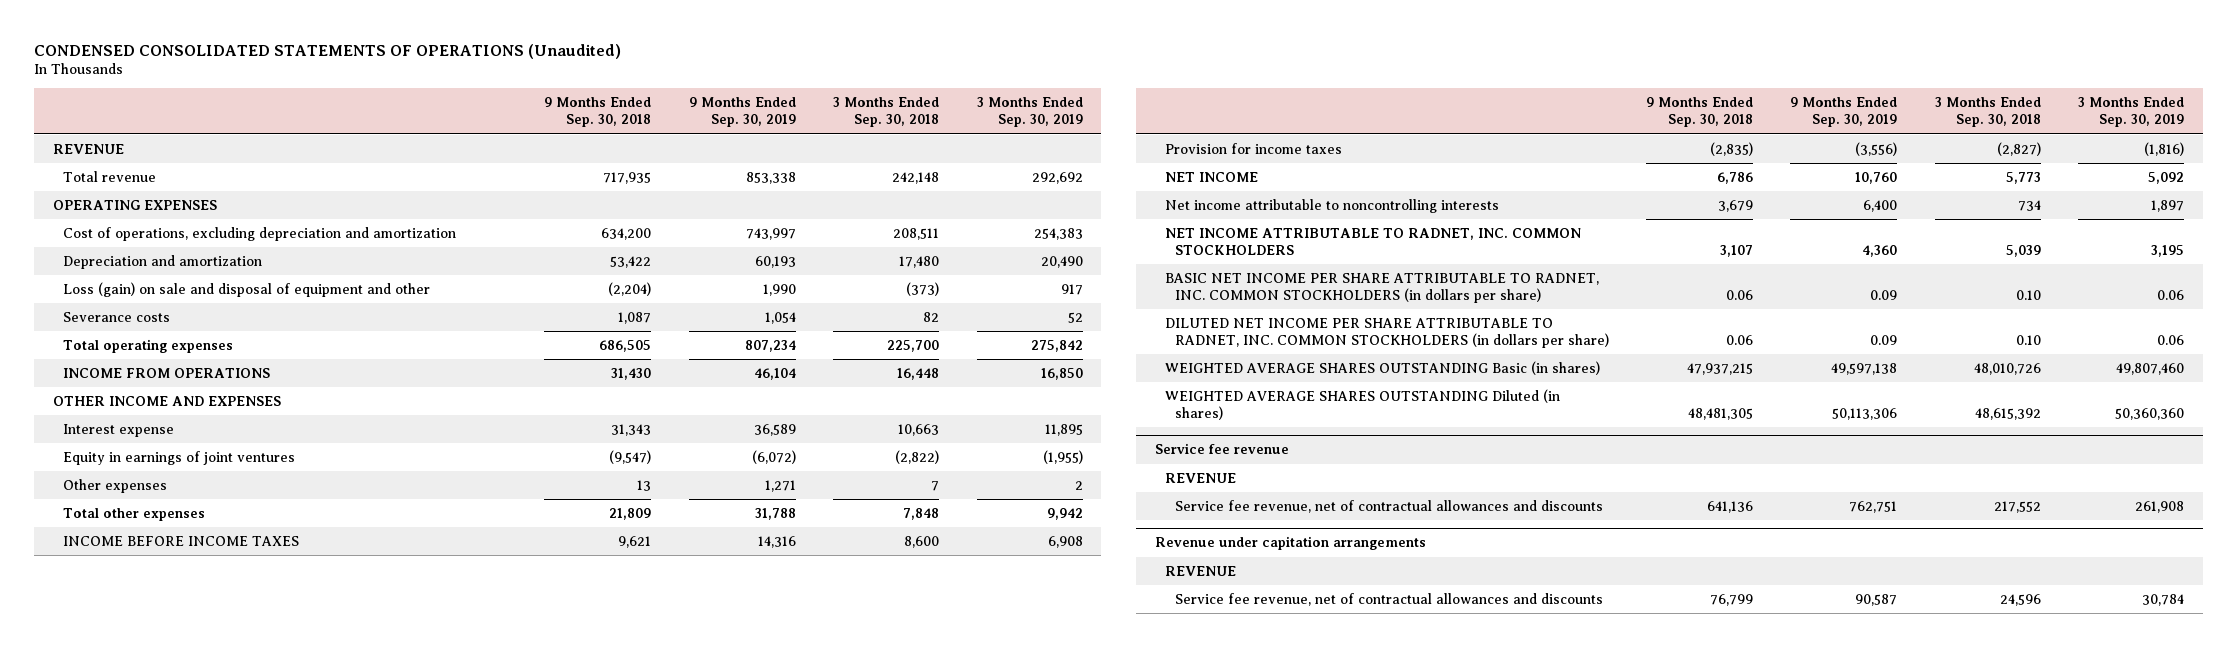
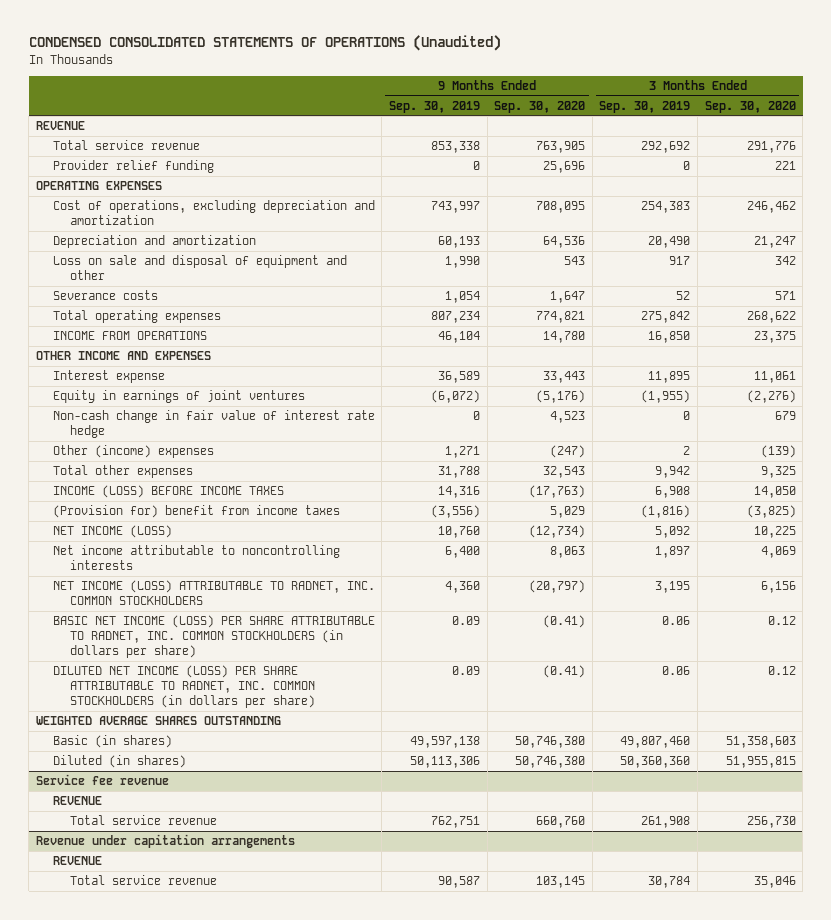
[544,97,652,128] 9 Months Ended Sep. 30, 2018 -> none
[833,97,940,128] 3 Months Ended Sep. 30, 2018 -> none
none -> [494,100,586,113] Sep. 30, 2020
none -> [704,100,796,113] Sep. 30, 2020
[63,170,157,182] Total revenue -> [52,140,200,151] Total service revenue
none -> [52,160,214,174] Provider relief funding
[63,281,431,297] Loss (gain) on sale and disposal of equipment and other -> [52,255,347,281] Loss on sale and disposal of equipment and other
none -> [52,410,375,439] Non-cash change in fair value of interest rate hedge
[63,478,168,493] Other expenses -> [52,445,214,459] Other (income) expenses
[63,535,300,546] INCOME BEFORE INCOME TAXES -> [52,485,284,499] INCOME (LOSS) BEFORE INCOME TAXES
[1164,142,1342,154] Provision for income taxes -> [52,505,340,519] (Provision for) benefit from income taxes
[1164,171,1258,182] NET INCOME -> [52,525,172,539] NET INCOME (LOSS)
[1164,227,1581,256] NET INCOME ATTRIBUTABLE TO RADNET, INC. COMMON STOCKHOLDERS -> [52,580,375,606] NET INCOME (LOSS) ATTRIBUTABLE TO RADNET, INC. COMMON STOCKHOLDERS
[1164,272,1599,304] BASIC NET INCOME PER SHARE ATTRIBUTABLE TO RADNET, INC. COMMON STOCKHOLDERS (in dollars per share) -> [52,615,375,659] BASIC NET INCOME (LOSS) PER SHARE ATTRIBUTABLE TO RADNET, INC. COMMON STOCKHOLDERS (in dollars per share)
[1164,317,1609,349] DILUTED NET INCOME PER SHARE ATTRIBUTABLE TO RADNET, INC. COMMON STOCKHOLDERS (in dollars per share) -> [52,665,315,709] DILUTED NET INCOME (LOSS) PER SHARE ATTRIBUTABLE TO RADNET, INC. COMMON STOCKHOLDERS (in dollars per share)
none -> [35,716,281,726] WEIGHTED AVERAGE SHARES OUTSTANDING
[1164,360,1600,375] WEIGHTED AVERAGE SHARES OUTSTANDING Basic (in shares) -> [52,735,172,749] Basic (in shares)
[1164,388,1560,421] WEIGHTED AVERAGE SHARES OUTSTANDING Diluted (in shares) -> [52,755,186,769] Diluted (in shares)
[1174,499,1603,513] Service fee revenue, net of contractual allowances and discounts -> [69,815,217,826] Total service revenue
[1174,592,1603,606] Service fee revenue, net of contractual allowances and discounts -> [69,875,217,886] Total service revenue

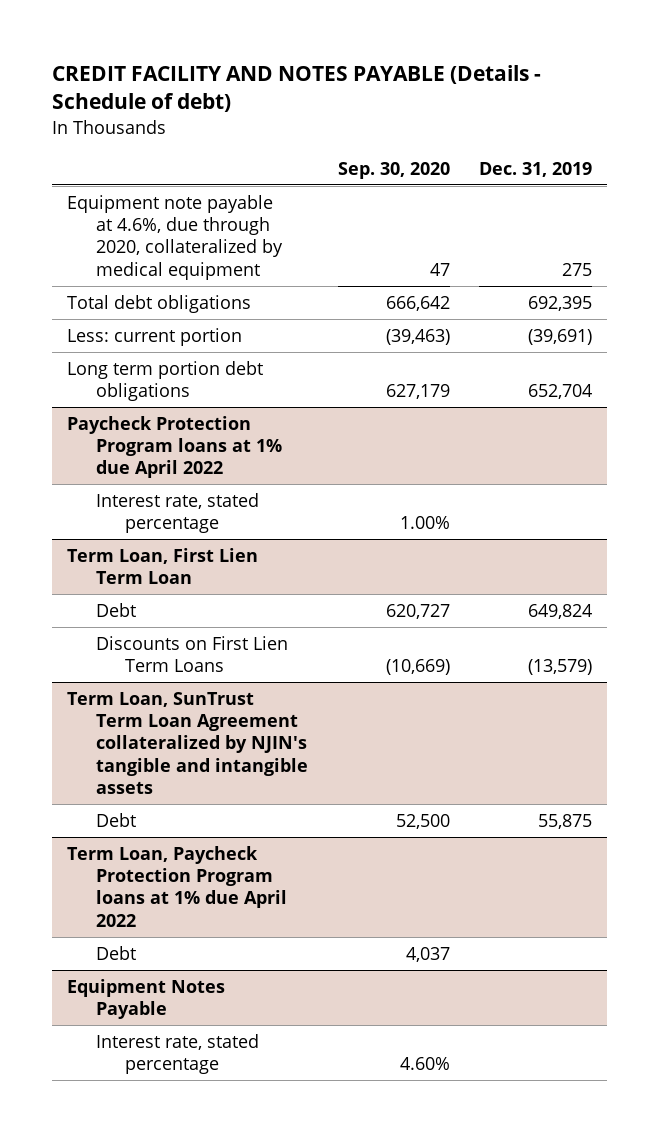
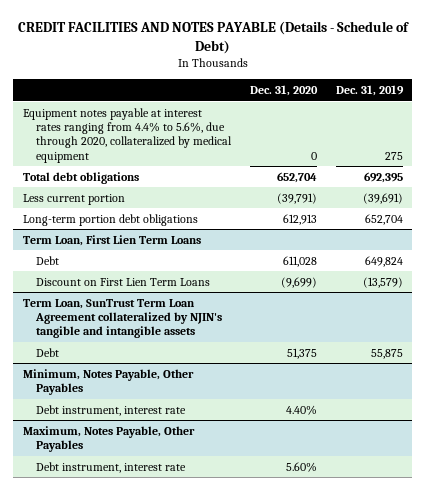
[52,64,542,112] CREDIT FACILITY AND NOTES PAYABLE (Details - Schedule of debt) -> [17,21,409,54] CREDIT FACILITIES AND NOTES PAYABLE (Details - Schedule of Debt)
[337,161,450,179] Sep. 30, 2020 -> none
none -> [249,85,318,97] Dec. 31, 2020
[67,194,284,280] Equipment note payable at 4.6%, due through 2020, collateralized by medical equipment -> [22,107,232,163] Equipment notes payable at interest rates ranging from 4.4% to 5.6%, due through 2020, collateralized by medical equipment
[67,415,283,479] Paycheck Protection Program loans at 1% due April 2022 -> none
[96,492,260,534] Interest rate, stated percentage -> none
[67,327,243,346] Less: current portion -> [22,193,125,205] Less current portion
[67,360,264,402] Long term portion debt obligations -> [22,213,198,226] Long-term portion debt obligations
[67,547,259,585] Term Loan, First Lien Term Loan -> [22,234,201,246] Term Loan, First Lien Term Loans
[96,635,289,673] Discounts on First Lien Term Loans -> [35,277,210,286] Discount on First Lien Term Loans
[67,845,288,927] Term Loan, Paycheck Protection Program loans at 1% due April 2022 -> none
[96,945,137,960] Debt -> none
[67,978,226,1020] Equipment Notes Payable -> none
none -> [22,368,194,396] Minimum, Notes Payable, Other Payables
[96,1033,260,1075] Interest rate, stated percentage -> [35,404,186,416] Debt instrument, interest rate
none -> [22,425,195,453] Maximum, Notes Payable, Other Payables
none -> [35,461,186,473] Debt instrument, interest rate

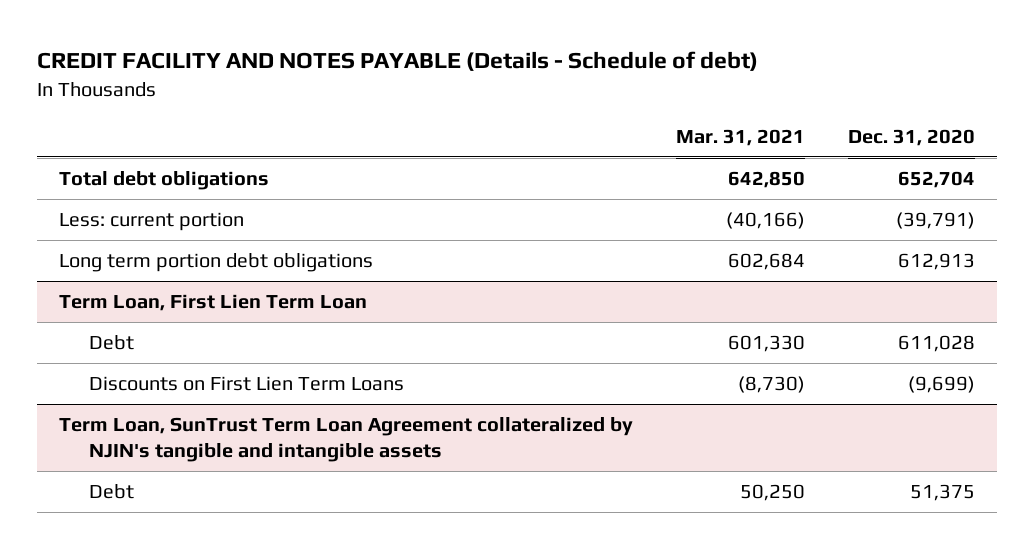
[17,21,409,54] CREDIT FACILITIES AND NOTES PAYABLE (Details - Schedule of Debt) -> [37,51,759,72] CREDIT FACILITY AND NOTES PAYABLE (Details - Schedule of debt)
[335,85,404,97] Dec. 31, 2019 -> none
none -> [676,128,806,146] Mar. 31, 2021
[22,107,232,163] Equipment notes payable at interest rates ranging from 4.4% to 5.6%, due through 2020, collateralized by medical equipment -> none
[22,193,125,205] Less current portion -> [58,212,244,232] Less: current portion
[22,213,198,226] Long-term portion debt obligations -> [58,253,373,273] Long term portion debt obligations
[22,234,201,246] Term Loan, First Lien Term Loans -> [58,294,367,312] Term Loan, First Lien Term Loan
[35,277,210,286] Discount on First Lien Term Loans -> [89,376,405,392] Discounts on First Lien Term Loans
[22,368,194,396] Minimum, Notes Payable, Other Payables -> none
[35,404,186,416] Debt instrument, interest rate -> none
[22,425,195,453] Maximum, Notes Payable, Other Payables -> none
[35,461,186,473] Debt instrument, interest rate -> none

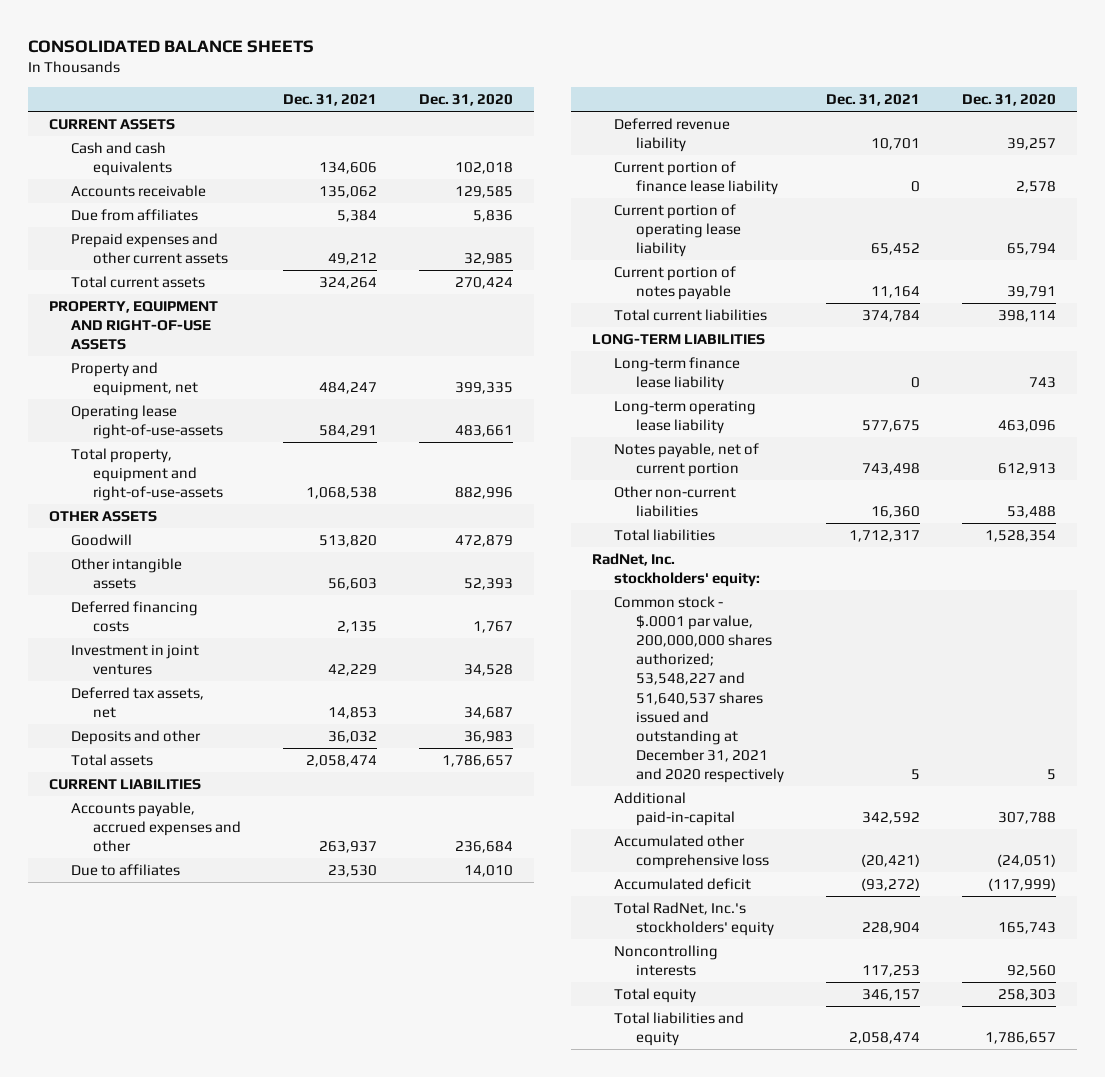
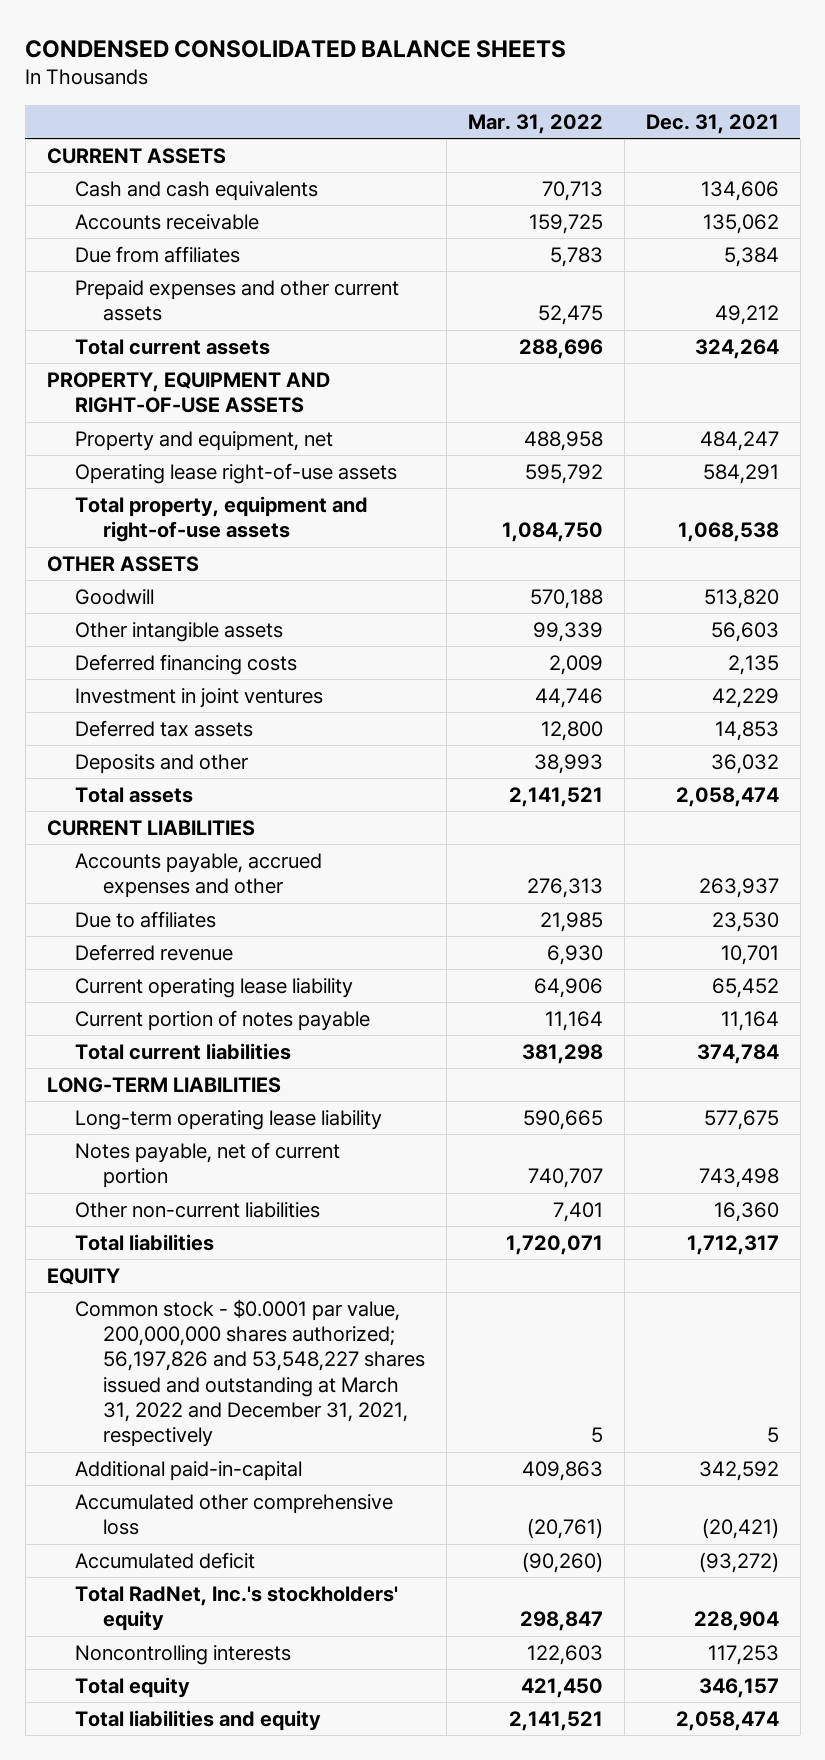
[28,39,315,53] CONSOLIDATED BALANCE SHEETS -> [25,39,567,58] CONDENSED CONSOLIDATED BALANCE SHEETS
[418,94,513,107] Dec. 31, 2020 -> none
none -> [467,113,603,134] Mar. 31, 2022
[71,404,224,440] Operating lease right-of-use-assets -> [74,462,397,484] Operating lease right-of-use assets
[71,447,224,502] Total property, equipment and right-of-use-assets -> [74,495,368,543] Total property, equipment and right-of-use assets
[71,686,205,719] Deferred tax assets, net -> [74,719,253,737] Deferred tax assets
[614,160,779,196] Current portion of finance lease liability -> none
[614,117,731,153] Deferred revenue liability -> [74,943,233,961] Deferred revenue
[614,203,742,258] Current portion of operating lease liability -> [74,977,353,998] Current operating lease liability
[614,356,741,392] Long-term finance lease liability -> none
[592,552,761,588] RadNet, Inc. stockholders' equity: -> none
none -> [46,1267,120,1285] EQUITY
[614,595,785,784] Common stock - $.0001 par value, 200,000,000 shares authorized; 53,548,227 and 51,640,537 shares issued and outstanding at December 31, 2021 and 2020 respectively -> [74,1298,426,1448] Common stock - $0.0001 par value, 200,000,000 shares authorized; 56,197,826 and 53,548,227 shares issued and outstanding at March 31, 2022 and December 31, 2021, respectively

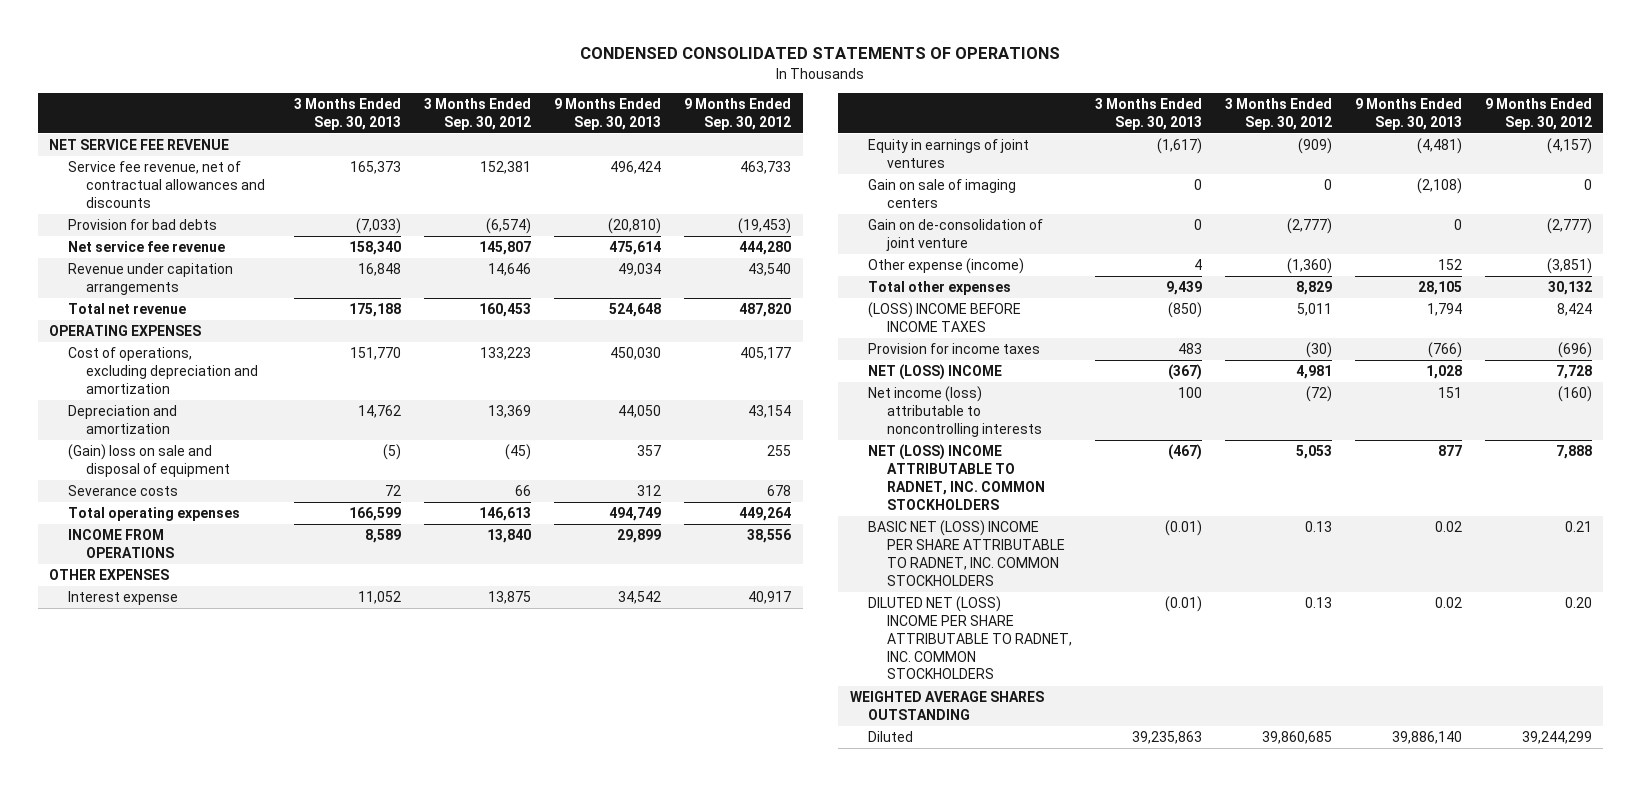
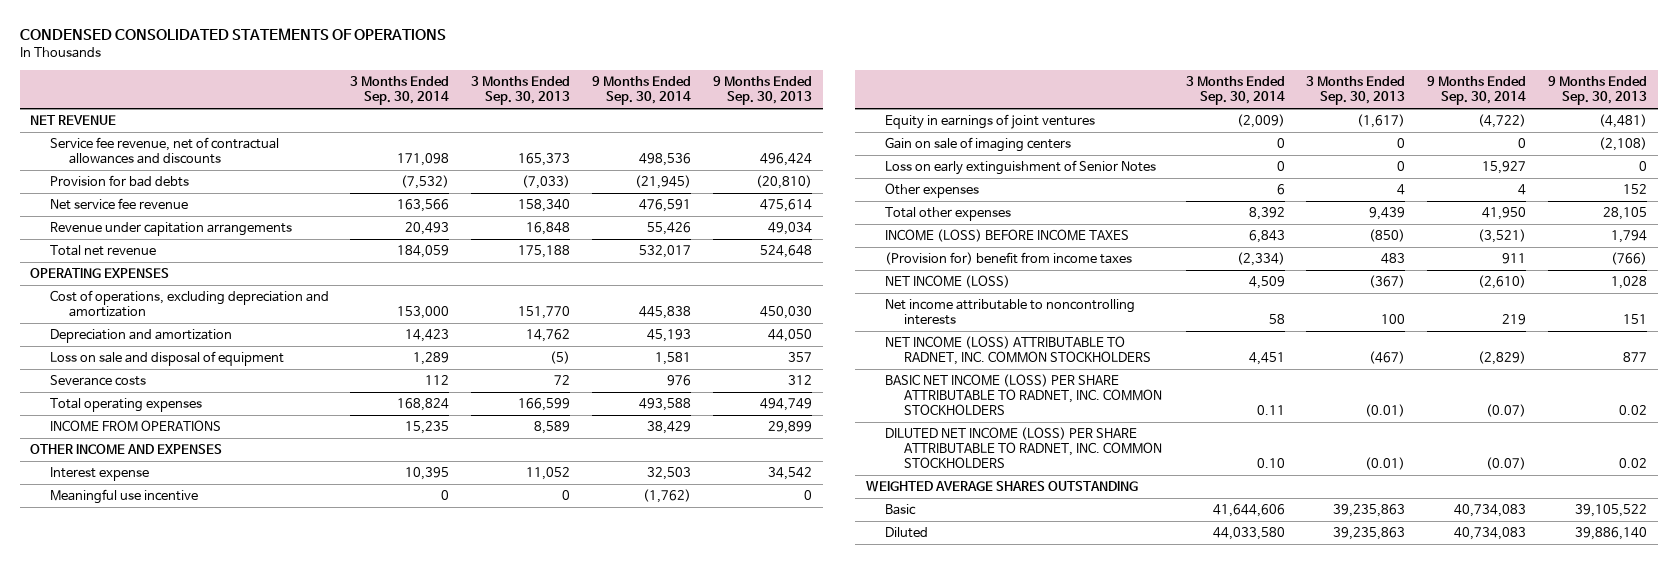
[424,97,532,130] 3 Months Ended Sep. 30, 2012 -> none
[684,97,792,130] 9 Months Ended Sep. 30, 2012 -> none
none -> [350,76,450,106] 3 Months Ended Sep. 30, 2014
none -> [591,76,691,106] 9 Months Ended Sep. 30, 2014
[48,139,229,151] NET SERVICE FEE REVENUE -> [30,115,117,126] NET REVENUE
[67,444,231,477] (Gain) loss on sale and disposal of equipment -> [49,351,284,367] Loss on sale and disposal of equipment
[48,569,169,581] OTHER EXPENSES -> [30,444,223,455] OTHER INCOME AND EXPENSES
none -> [49,489,198,505] Meaningful use incentive
[868,219,1044,251] Gain on de-consolidation of joint venture -> none
none -> [884,160,1156,176] Loss on early extinguishment of Senior Notes
[868,258,1025,275] Other expense (income) -> [884,183,979,199] Other expenses
[868,302,1022,332] (LOSS) INCOME BEFORE INCOME TAXES -> [884,229,1129,243] INCOME (LOSS) BEFORE INCOME TAXES
[868,343,1041,355] Provision for income taxes -> [884,252,1132,266] (Provision for) benefit from income taxes
[868,364,1003,381] NET (LOSS) INCOME -> [884,275,1010,289] NET INCOME (LOSS)
[868,386,1042,437] Net income (loss) attributable to noncontrolling interests -> [884,299,1135,326] Net income attributable to noncontrolling interests
[868,444,1045,510] NET (LOSS) INCOME ATTRIBUTABLE TO RADNET, INC. COMMON STOCKHOLDERS -> [884,336,1152,366] NET INCOME (LOSS) ATTRIBUTABLE TO RADNET, INC. COMMON STOCKHOLDERS
[868,520,1065,586] BASIC NET (LOSS) INCOME PER SHARE ATTRIBUTABLE TO RADNET, INC. COMMON STOCKHOLDERS -> [884,374,1163,416] BASIC NET INCOME (LOSS) PER SHARE ATTRIBUTABLE TO RADNET, INC. COMMON STOCKHOLDERS
[868,596,1072,680] DILUTED NET (LOSS) INCOME PER SHARE ATTRIBUTABLE TO RADNET, INC. COMMON STOCKHOLDERS -> [884,427,1163,469] DILUTED NET INCOME (LOSS) PER SHARE ATTRIBUTABLE TO RADNET, INC. COMMON STOCKHOLDERS
none -> [884,504,916,516] Basic

